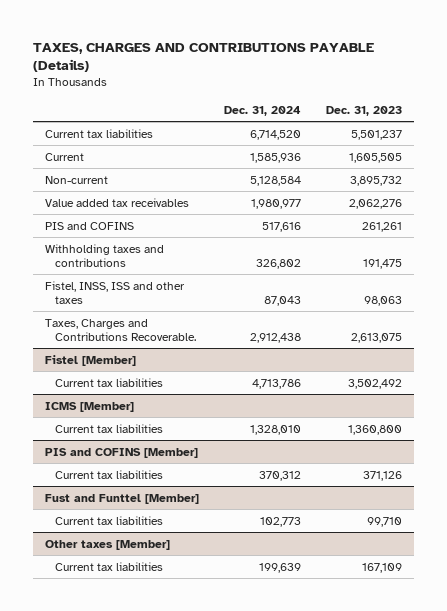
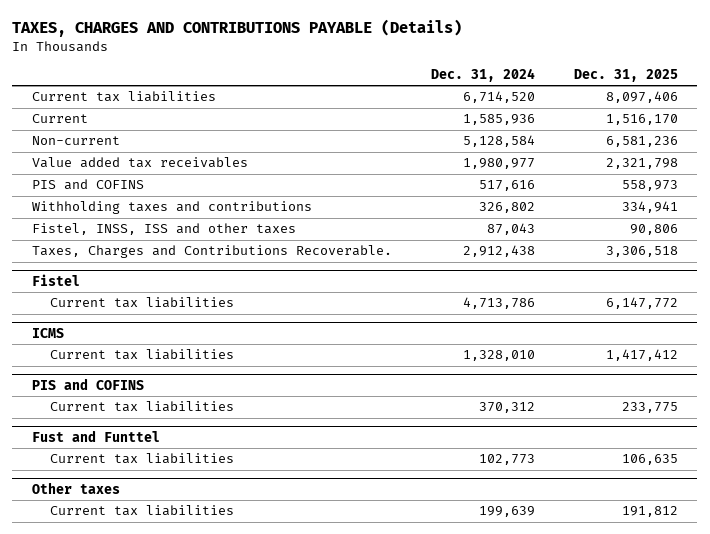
[325,105,402,116] Dec. 31, 2023 -> none
none -> [573,69,678,83] Dec. 31, 2025
[45,354,137,366] Fistel [Member] -> [31,273,80,286] Fistel
[45,401,135,412] ICMS [Member] -> [31,327,64,338] ICMS
[45,447,199,458] PIS and COFINS [Member] -> [31,377,144,390] PIS and COFINS
[45,493,200,504] Fust and Funttel [Member] -> [31,429,160,442] Fust and Funttel
[45,539,171,550] Other taxes [Member] -> [31,481,120,494] Other taxes

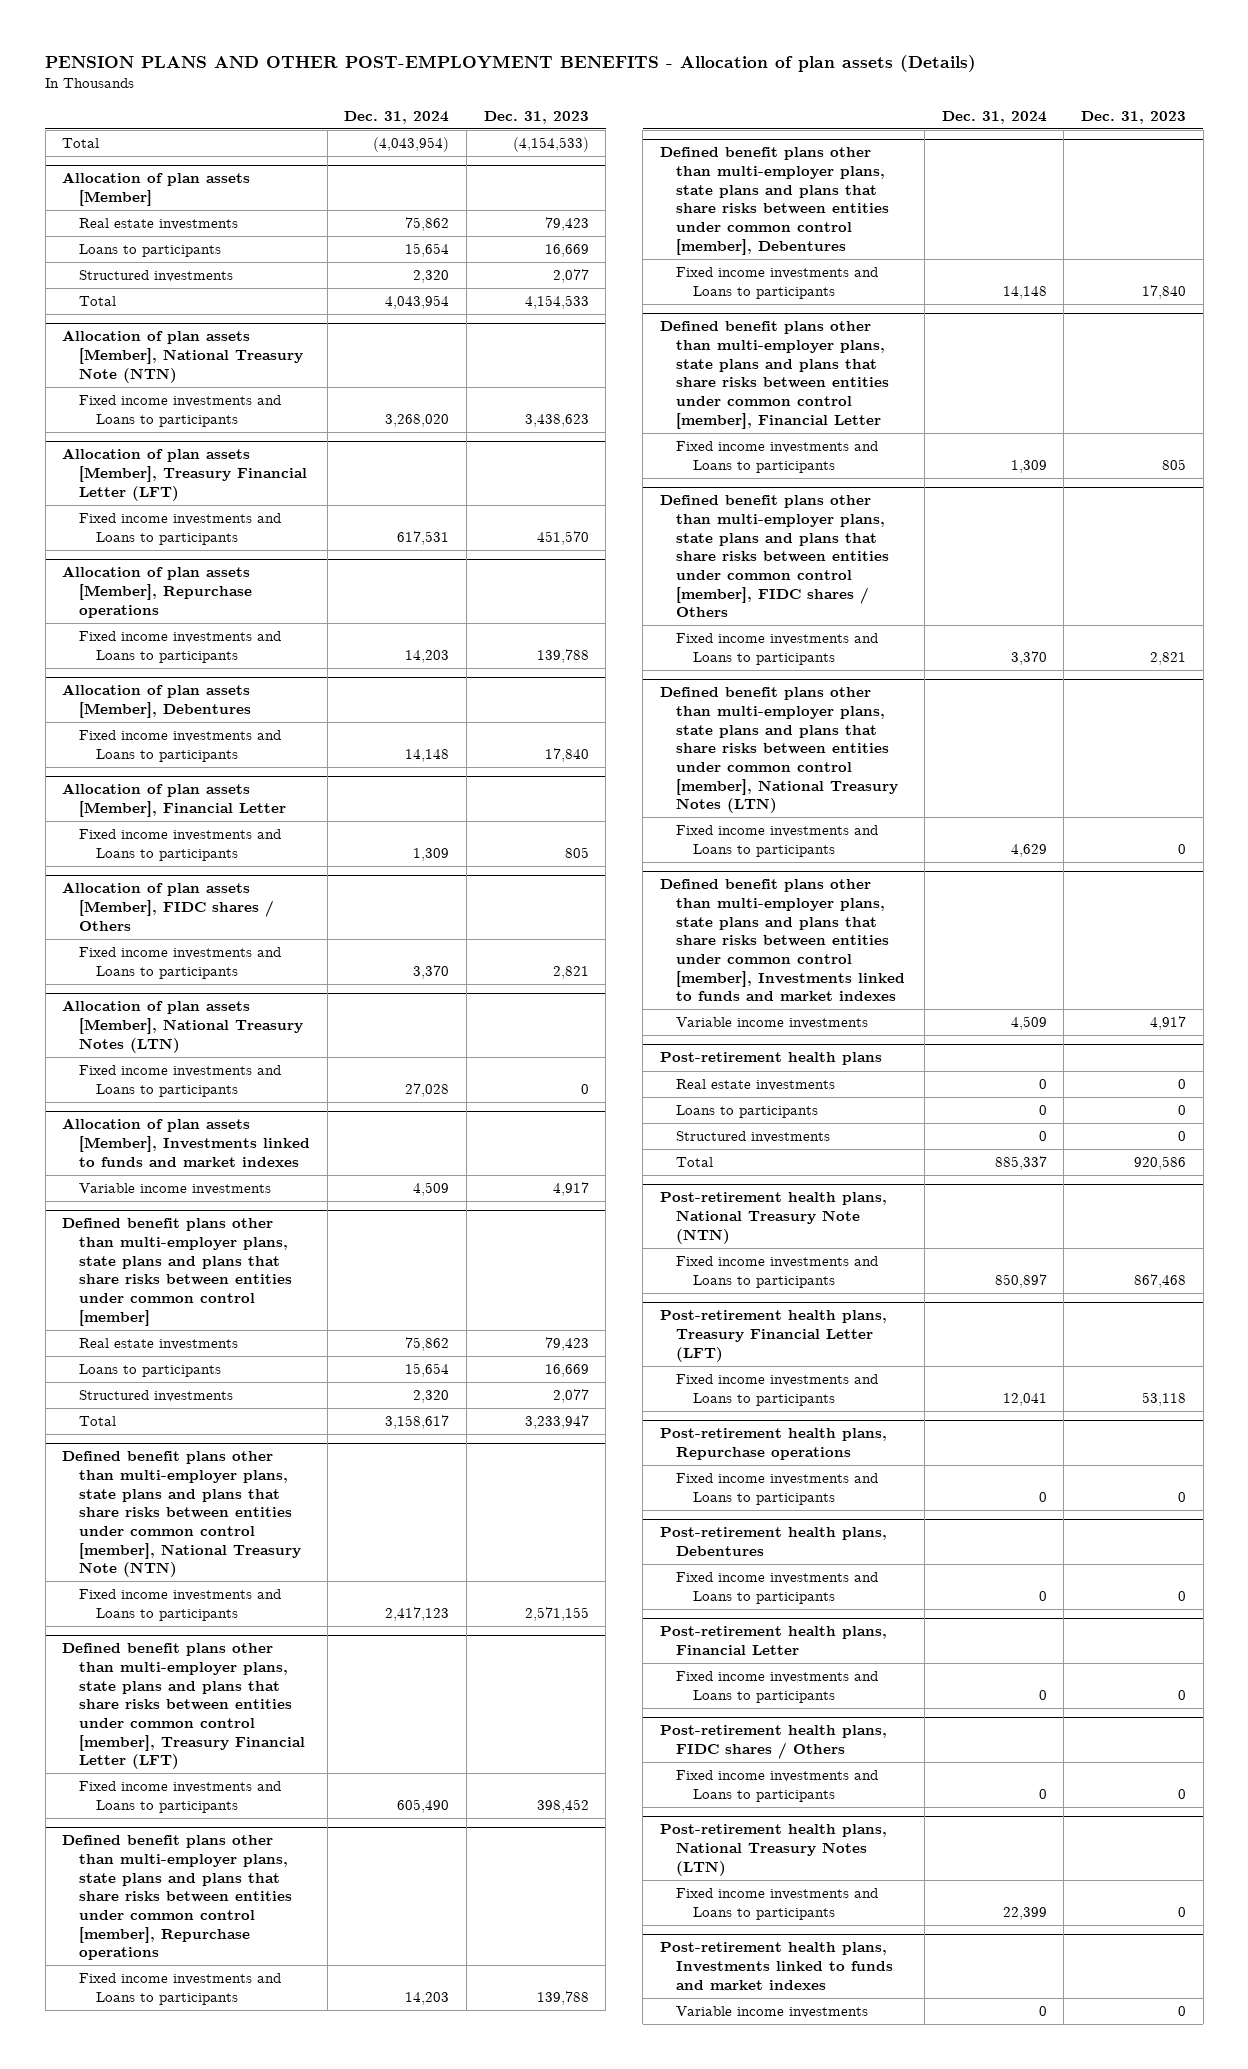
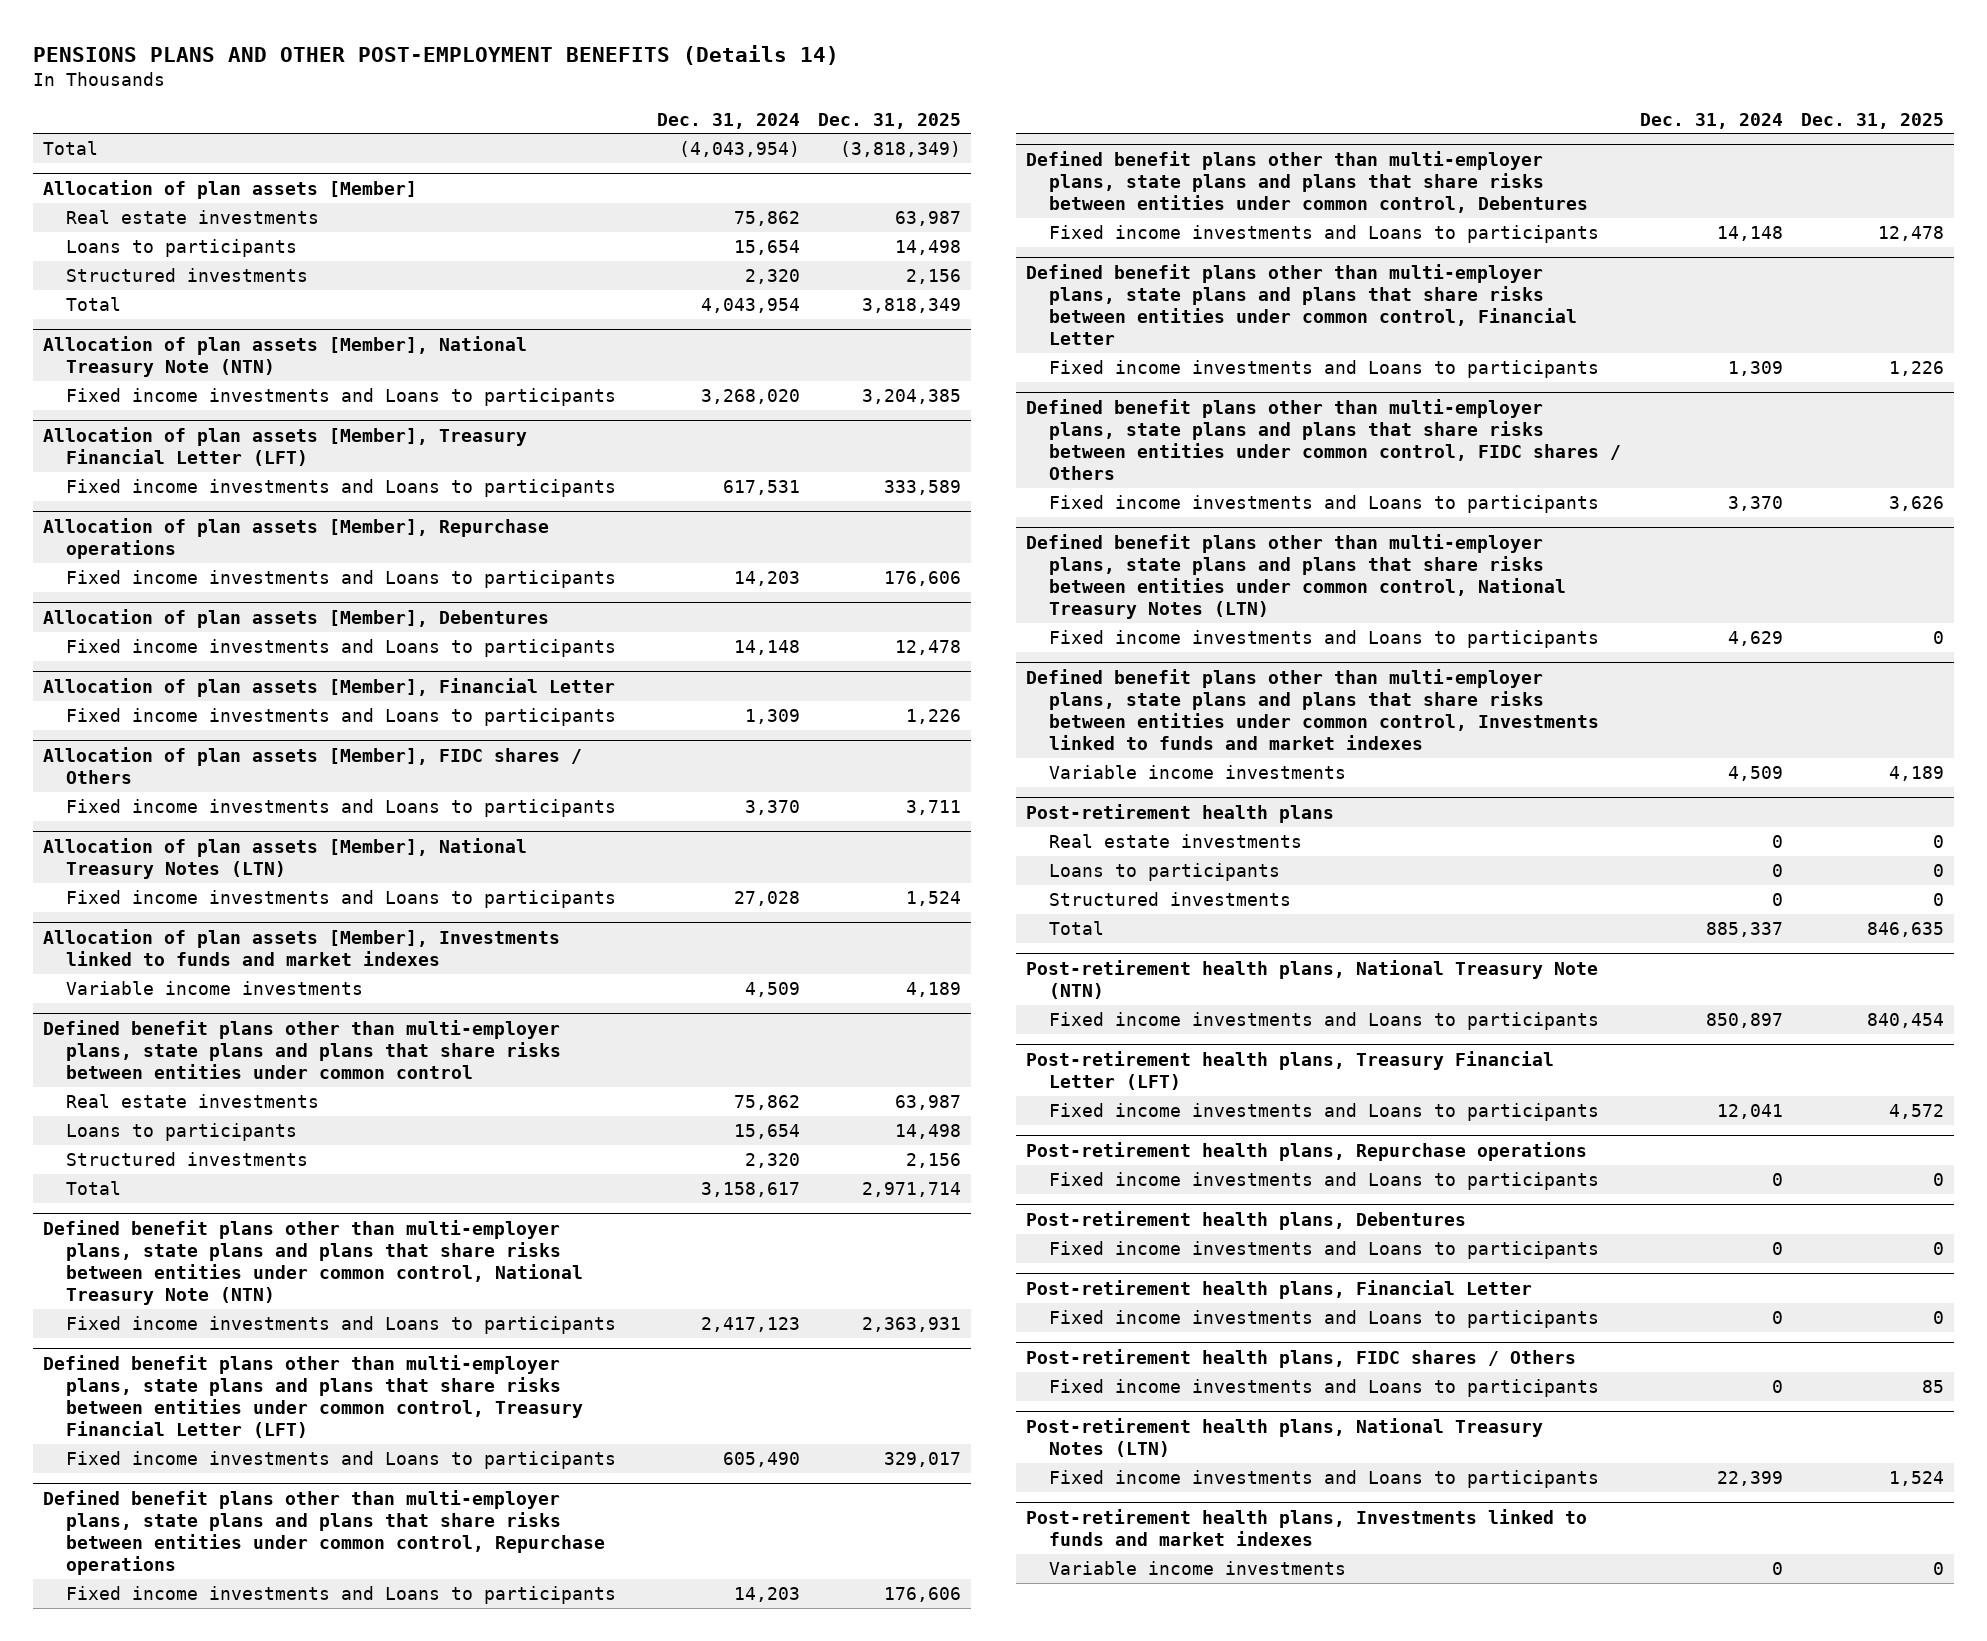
[45,55,977,73] PENSION PLANS AND OTHER POST-EMPLOYMENT BENEFITS - Allocation of plan assets (Details) -> [33,44,840,65] PENSIONS PLANS AND OTHER POST-EMPLOYMENT BENEFITS (Details 14)
[483,110,589,124] Dec. 31, 2023 -> none
none -> [818,112,962,129] Dec. 31, 2025
[62,1218,293,1326] Defined benefit plans other than multi-employer plans, state plans and plans that share risks between entities under common control [member] -> [42,1020,561,1079] Defined benefit plans other than multi-employer plans, state plans and plans that share risks between entities under common control
[62,1451,302,1578] Defined benefit plans other than multi-employer plans, state plans and plans that share risks between entities under common control [member], National Treasury Note (NTN) -> [42,1220,583,1305] Defined benefit plans other than multi-employer plans, state plans and plans that share risks between entities under common control, National Treasury Note (NTN)
[62,1643,306,1770] Defined benefit plans other than multi-employer plans, state plans and plans that share risks between entities under common control [member], Treasury Financial Letter (LFT) -> [42,1355,583,1438] Defined benefit plans other than multi-employer plans, state plans and plans that share risks between entities under common control, Treasury Financial Letter (LFT)
[62,1835,293,1961] Defined benefit plans other than multi-employer plans, state plans and plans that share risks between entities under common control [member], Repurchase operations -> [42,1490,605,1575] Defined benefit plans other than multi-employer plans, state plans and plans that share risks between entities under common control, Repurchase operations
[659,147,890,255] Defined benefit plans other than multi-employer plans, state plans and plans that share risks between entities under common control [member], Debentures -> [1025,151,1589,213] Defined benefit plans other than multi-employer plans, state plans and plans that share risks between entities under common control, Debentures
[659,321,890,429] Defined benefit plans other than multi-employer plans, state plans and plans that share risks between entities under common control [member], Financial Letter -> [1025,264,1578,345] Defined benefit plans other than multi-employer plans, state plans and plans that share risks between entities under common control, Financial Letter
[659,495,890,618] Defined benefit plans other than multi-employer plans, state plans and plans that share risks between entities under common control [member], FIDC shares / Others -> [1025,399,1622,480] Defined benefit plans other than multi-employer plans, state plans and plans that share risks between entities under common control, FIDC shares / Others
[659,687,899,814] Defined benefit plans other than multi-employer plans, state plans and plans that share risks between entities under common control [member], National Treasury Notes (LTN) -> [1025,534,1567,619] Defined benefit plans other than multi-employer plans, state plans and plans that share risks between entities under common control, National Treasury Notes (LTN)
[659,879,906,1002] Defined benefit plans other than multi-employer plans, state plans and plans that share risks between entities under common control [member], Investments linked to funds and market indexes -> [1025,669,1600,750] Defined benefit plans other than multi-employer plans, state plans and plans that share risks between entities under common control, Investments linked to funds and market indexes

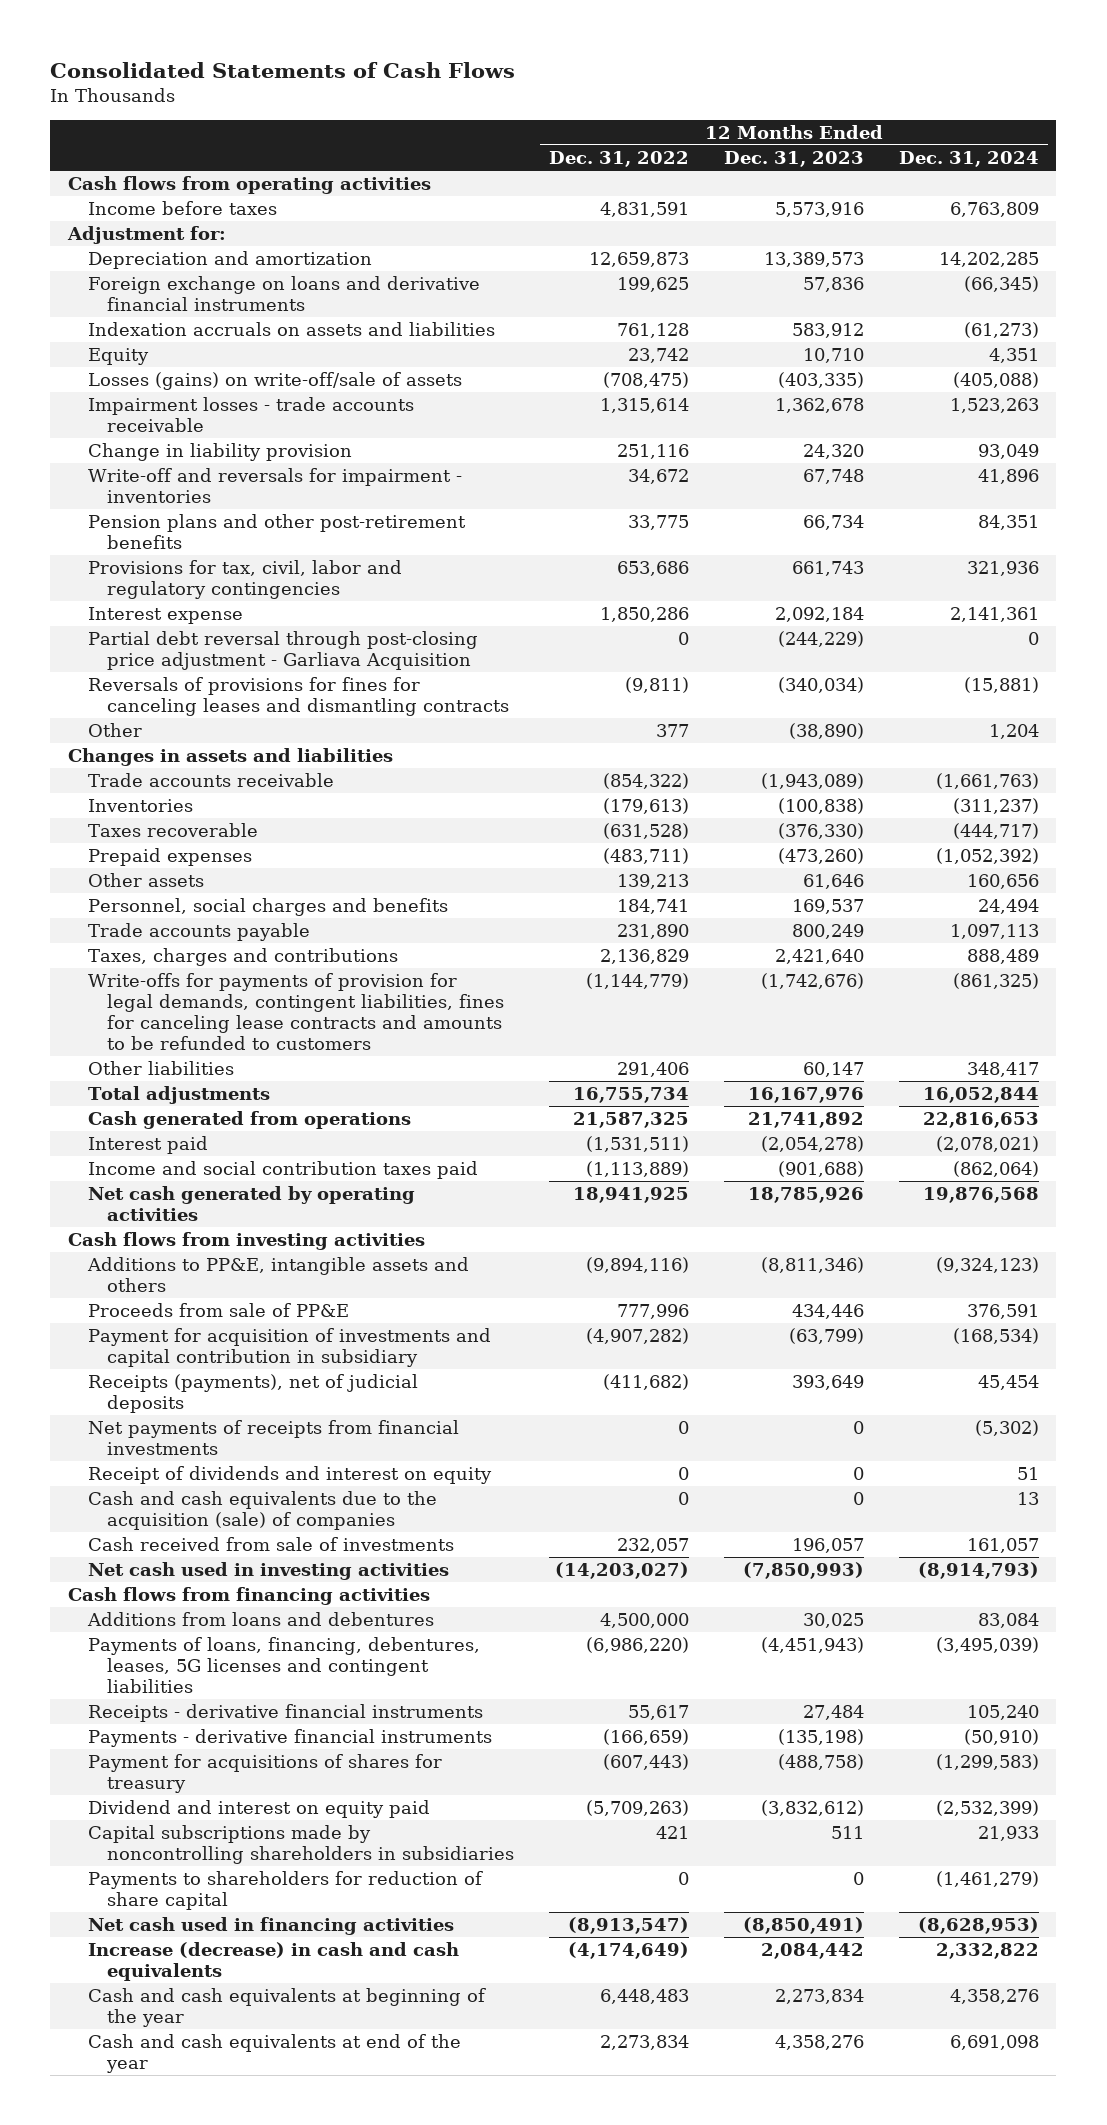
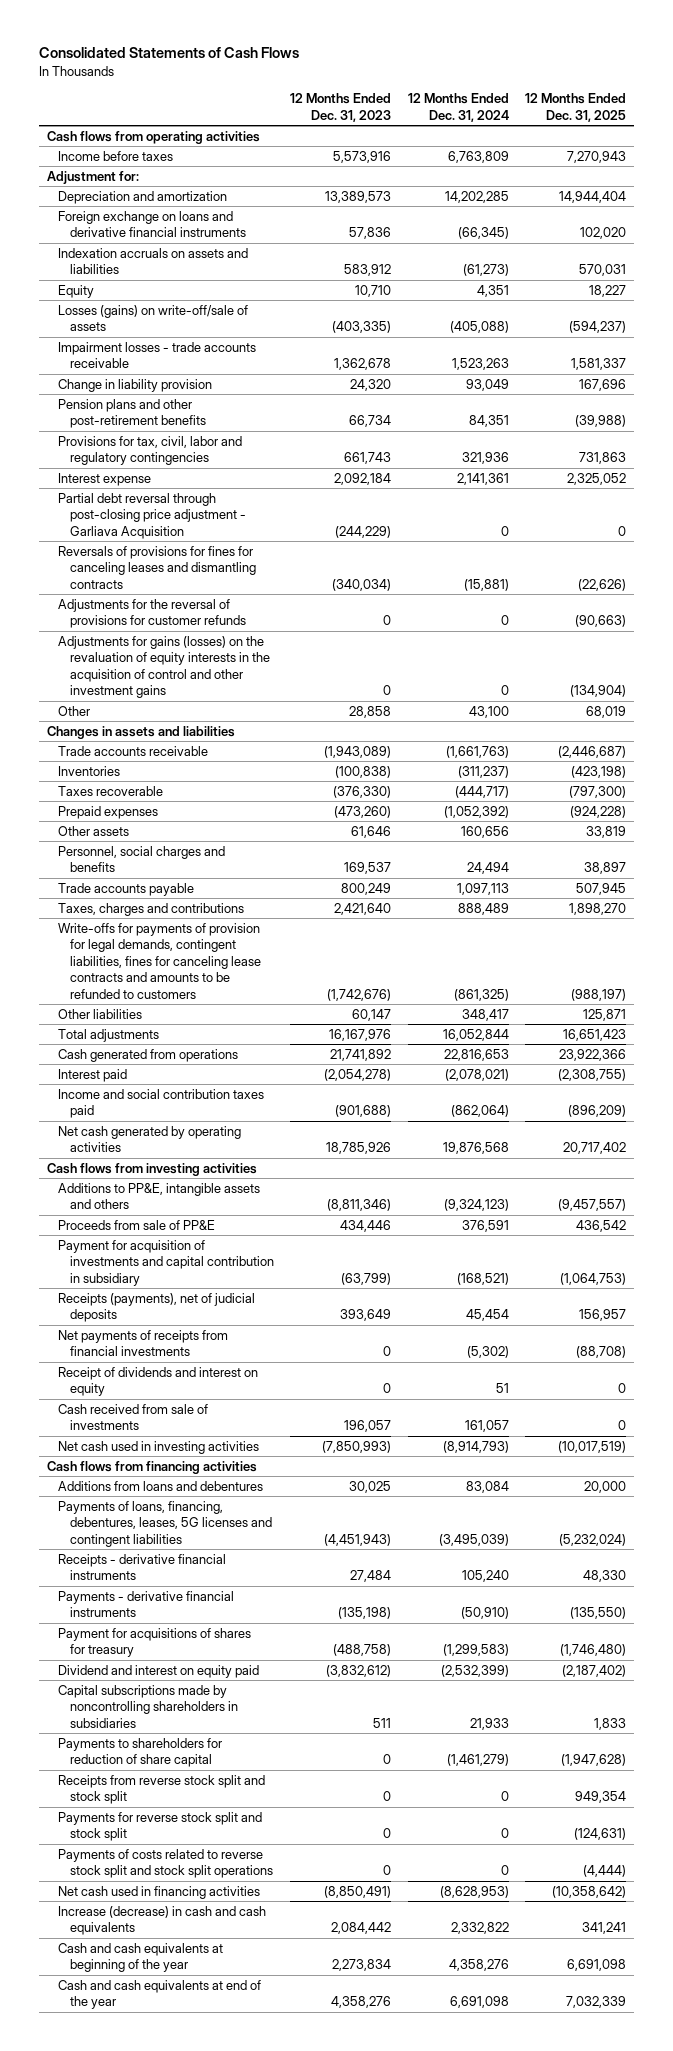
[549,150,690,167] Dec. 31, 2022 -> none
none -> [525,93,627,122] 12 Months Ended Dec. 31, 2025
[87,468,462,503] Write-off and reversals for impairment - inventories -> none
none -> [58,598,246,629] Adjustments for the reversal of provisions for customer refunds
none -> [58,635,270,699] Adjustments for gains (losses) on the revaluation of equity interests in the acquisition of control and other investment gains
[789,723,865,740] (38,890) -> [349,705,392,718] 28,858
[988,724,1039,740] 1,204 -> [468,705,509,718] 43,100
[952,1328,1039,1345] (168,534) -> [456,1272,509,1285] (168,521)
[87,1491,437,1530] Cash and cash equivalents due to the acquisition (sale) of companies -> none
none -> [58,1774,266,1805] Receipts from reverse stock split and stock split
none -> [58,1811,263,1842] Payments for reverse stock split and stock split
none -> [58,1848,273,1879] Payments of costs related to reverse stock split and stock split operations

